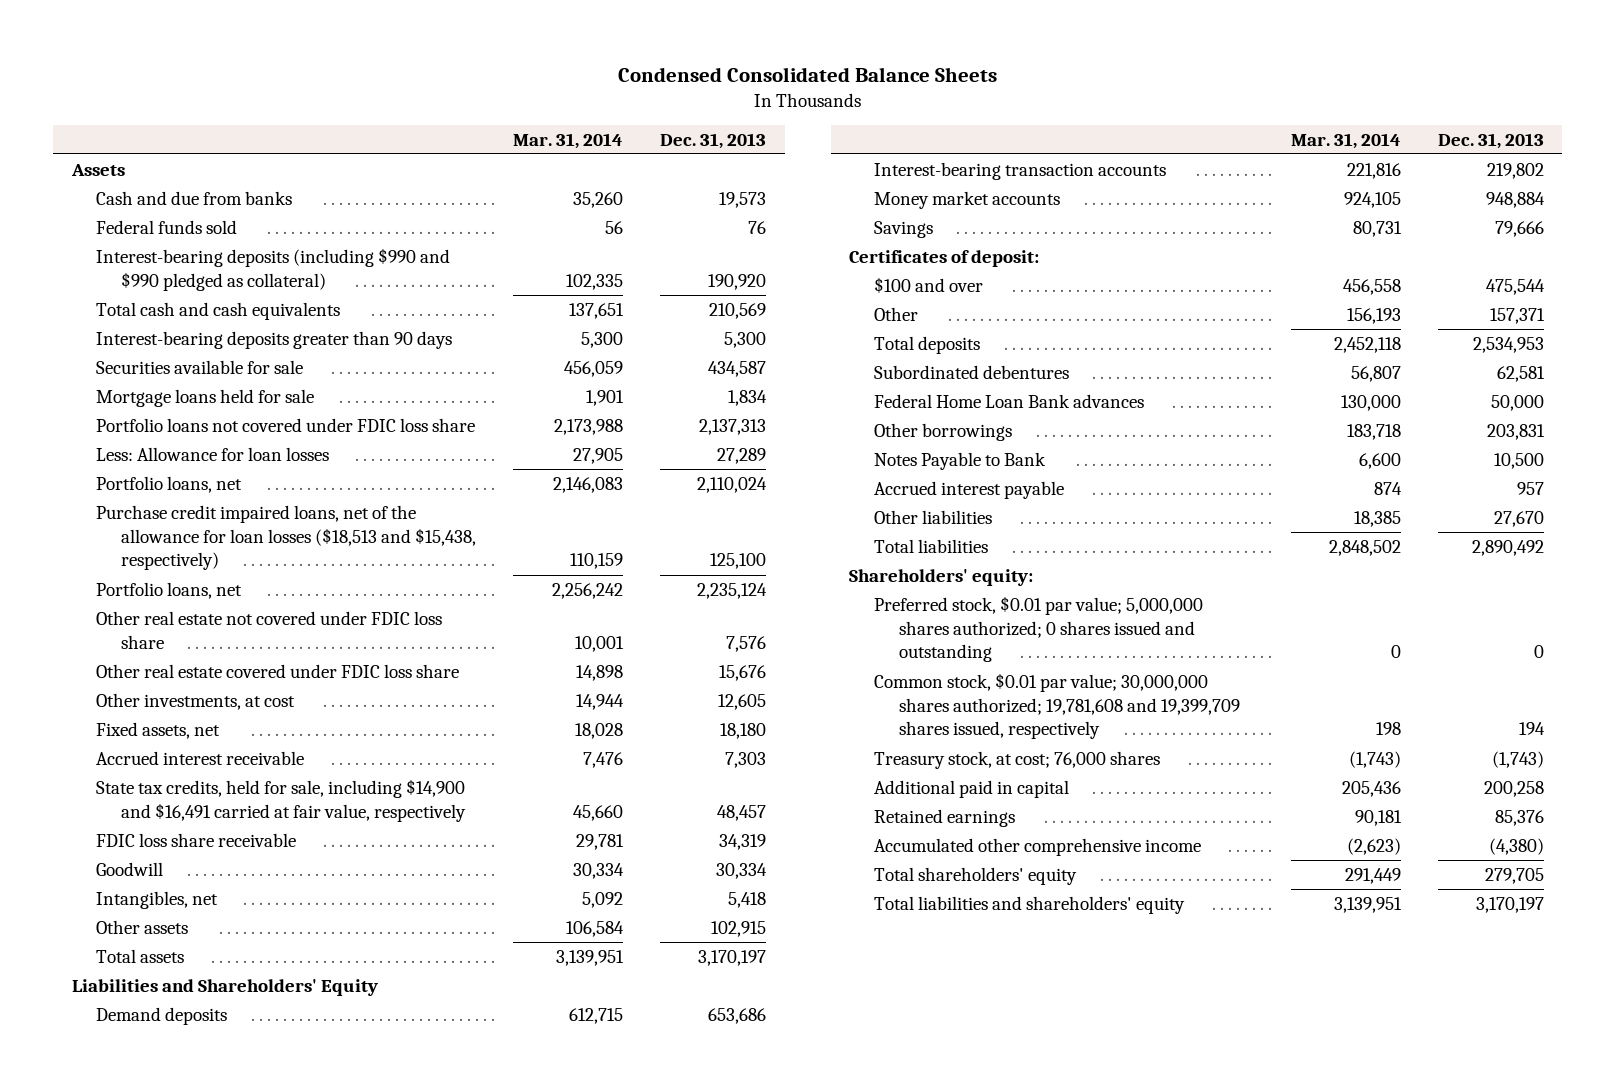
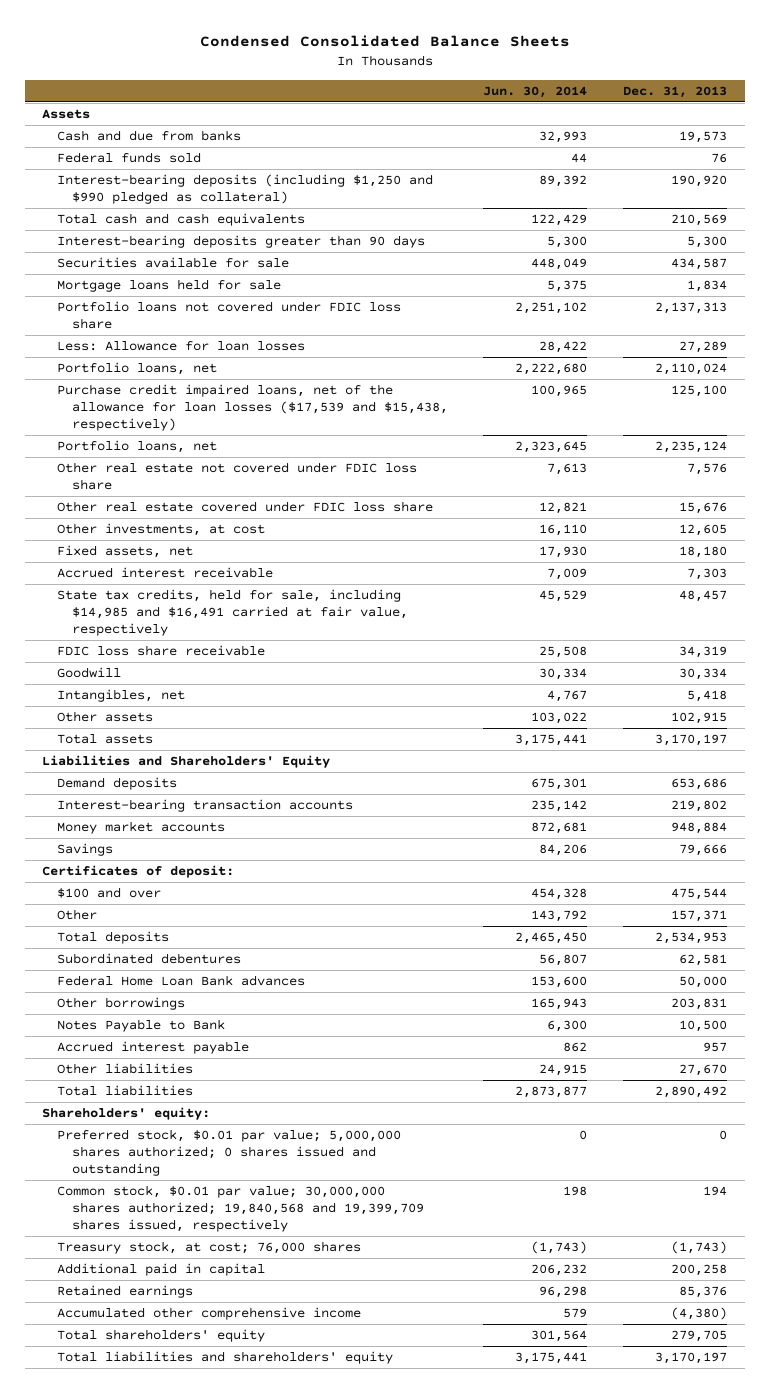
[513,132,624,149] Mar. 31, 2014 -> none
none -> [483,85,588,98] Jun. 30, 2014
[96,247,451,291] Interest-bearing deposits (including $990 and $990 pledged as collateral) -> [56,174,433,205] Interest-bearing deposits (including $1,250 and $990 pledged as collateral)
[96,504,477,571] Purchase credit impaired loans, net of the allowance for loan losses ($18,513 and $15,438, respectively) -> [56,384,448,432] Purchase credit impaired loans, net of the allowance for loan losses ($17,539 and $15,438, respectively)
[96,778,467,822] State tax credits, held for sale, including $14,900 and $16,491 carried at fair value, respectively -> [56,589,408,637] State tax credits, held for sale, including $14,985 and $16,491 carried at fair value, respectively
[874,672,1240,740] Common stock, $0.01 par value; 30,000,000 shares authorized; 19,781,608 and 19,399,709 shares issued, respectively -> [56,1185,424,1233] Common stock, $0.01 par value; 30,000,000 shares authorized; 19,840,568 and 19,399,709 shares issued, respectively

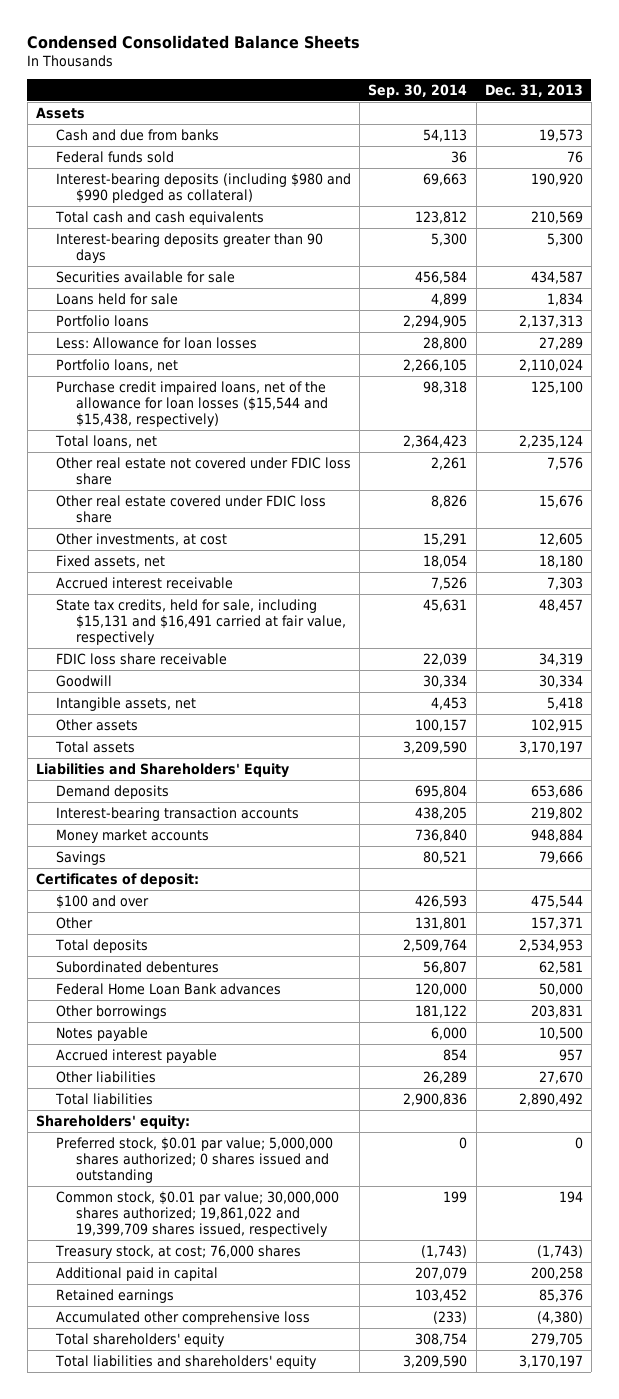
[483,85,588,98] Jun. 30, 2014 -> none
none -> [368,83,468,98] Sep. 30, 2014
[56,174,433,205] Interest-bearing deposits (including $1,250 and $990 pledged as collateral) -> [56,172,352,204] Interest-bearing deposits (including $980 and $990 pledged as collateral)
[56,279,281,293] Mortgage loans held for sale -> [56,292,179,305] Loans held for sale
[56,301,401,330] Portfolio loans not covered under FDIC loss share -> [56,314,150,327] Portfolio loans
[56,384,448,432] Purchase credit impaired loans, net of the allowance for loan losses ($17,539 and $15,438, respectively) -> [56,380,329,428] Purchase credit impaired loans, net of the allowance for loan losses ($15,544 and $15,438, respectively)
[56,440,217,454] Portfolio loans, net -> [55,434,158,448] Total loans, net
[56,589,408,637] State tax credits, held for sale, including $14,985 and $16,491 carried at fair value, respectively -> [56,598,347,646] State tax credits, held for sale, including $15,131 and $16,491 carried at fair value, respectively
[56,689,185,703] Intangibles, net -> [56,696,197,711] Intangible assets, net
[56,1019,225,1033] Notes Payable to Bank -> [56,1026,149,1041] Notes payable
[56,1185,424,1233] Common stock, $0.01 par value; 30,000,000 shares authorized; 19,840,568 and 19,399,709 shares issued, respectively -> [56,1190,340,1238] Common stock, $0.01 par value; 30,000,000 shares authorized; 19,861,022 and 19,399,709 shares issued, respectively
[56,1307,361,1321] Accumulated other comprehensive income -> [56,1310,311,1325] Accumulated other comprehensive loss

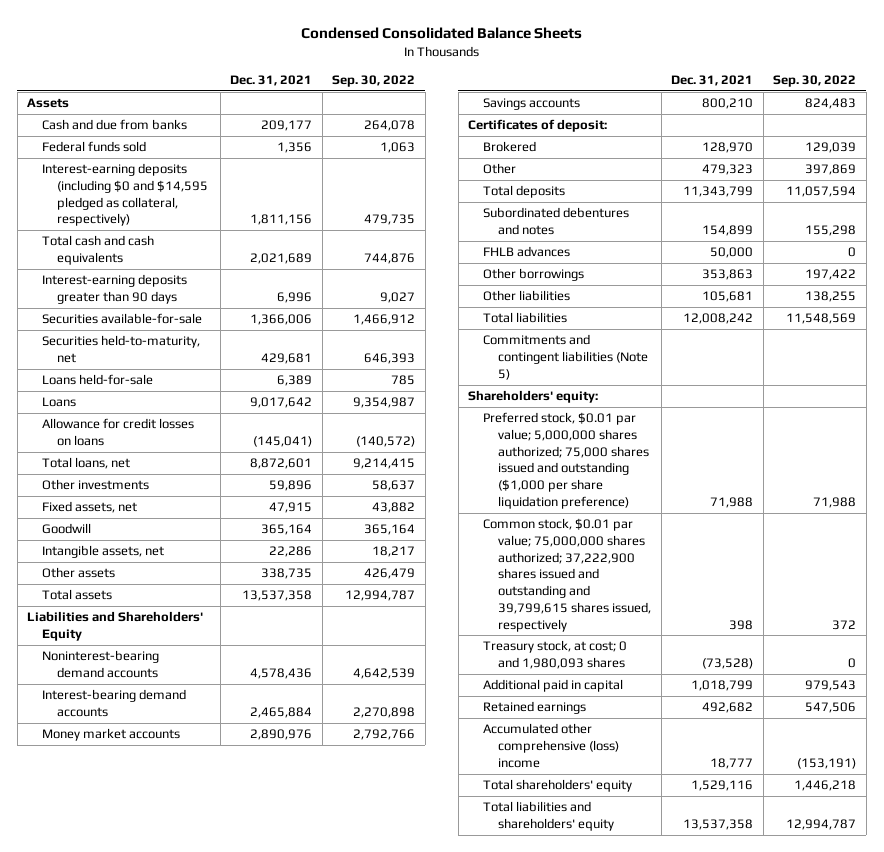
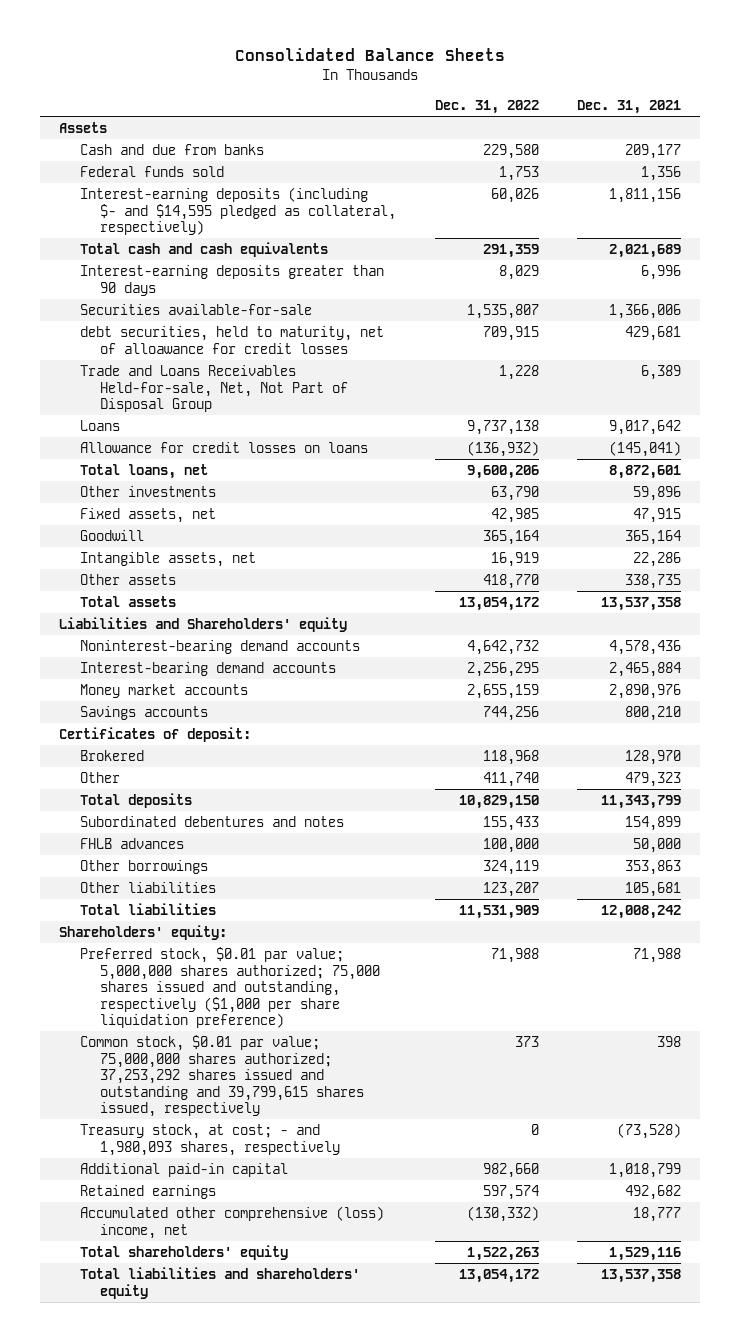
[300,26,582,39] Condensed Consolidated Balance Sheets -> [235,48,506,62] Consolidated Balance Sheets
[332,75,416,88] Sep. 30, 2022 -> none
none -> [434,99,539,114] Dec. 31, 2022
[42,163,209,227] Interest-earning deposits (including $0 and $14,595 pledged as collateral, respectively) -> [79,186,397,236] Interest-earning deposits (including $- and $14,595 pledged as collateral, respectively)
[42,335,201,364] Securities held-to-maturity, net -> [79,325,384,354] debt securities, held to maturity, net of alloawance for credit losses
[42,374,154,386] Loans held-for-sale -> [79,364,349,413] Trade and Loans Receivables Held-for-sale, Net, Not Part of Disposal Group
[27,611,204,642] Liabilities and Shareholders' Equity -> [58,616,347,632] Liabilities and Shareholders' equity
[483,334,649,380] Commitments and contingent liabilities (Note 5) -> none
[483,412,650,509] Preferred stock, $0.01 par value; 5,000,000 shares authorized; 75,000 shares issued and outstanding ($1,000 per share liquidation preference) -> [79,946,381,1029] Preferred stock, $0.01 par value; 5,000,000 shares authorized; 75,000 shares issued and outstanding, respectively ($1,000 per share liquidation preference)
[483,518,652,632] Common stock, $0.01 par value; 75,000,000 shares authorized; 37,222,900 shares issued and outstanding and 39,799,615 shares issued, respectively -> [79,1034,365,1118] Common stock, $0.01 par value; 75,000,000 shares authorized; 37,253,292 shares issued and outstanding and 39,799,615 shares issued, respectively
[483,640,628,670] Treasury stock, at cost; 0 and 1,980,093 shares -> [79,1123,341,1156] Treasury stock, at cost; - and 1,980,093 shares, respectively
[483,679,624,693] Additional paid in capital -> [79,1162,288,1177] Additional paid-in capital
[483,723,620,768] Accumulated other comprehensive (loss) income -> [79,1205,384,1239] Accumulated other comprehensive (loss) income, net

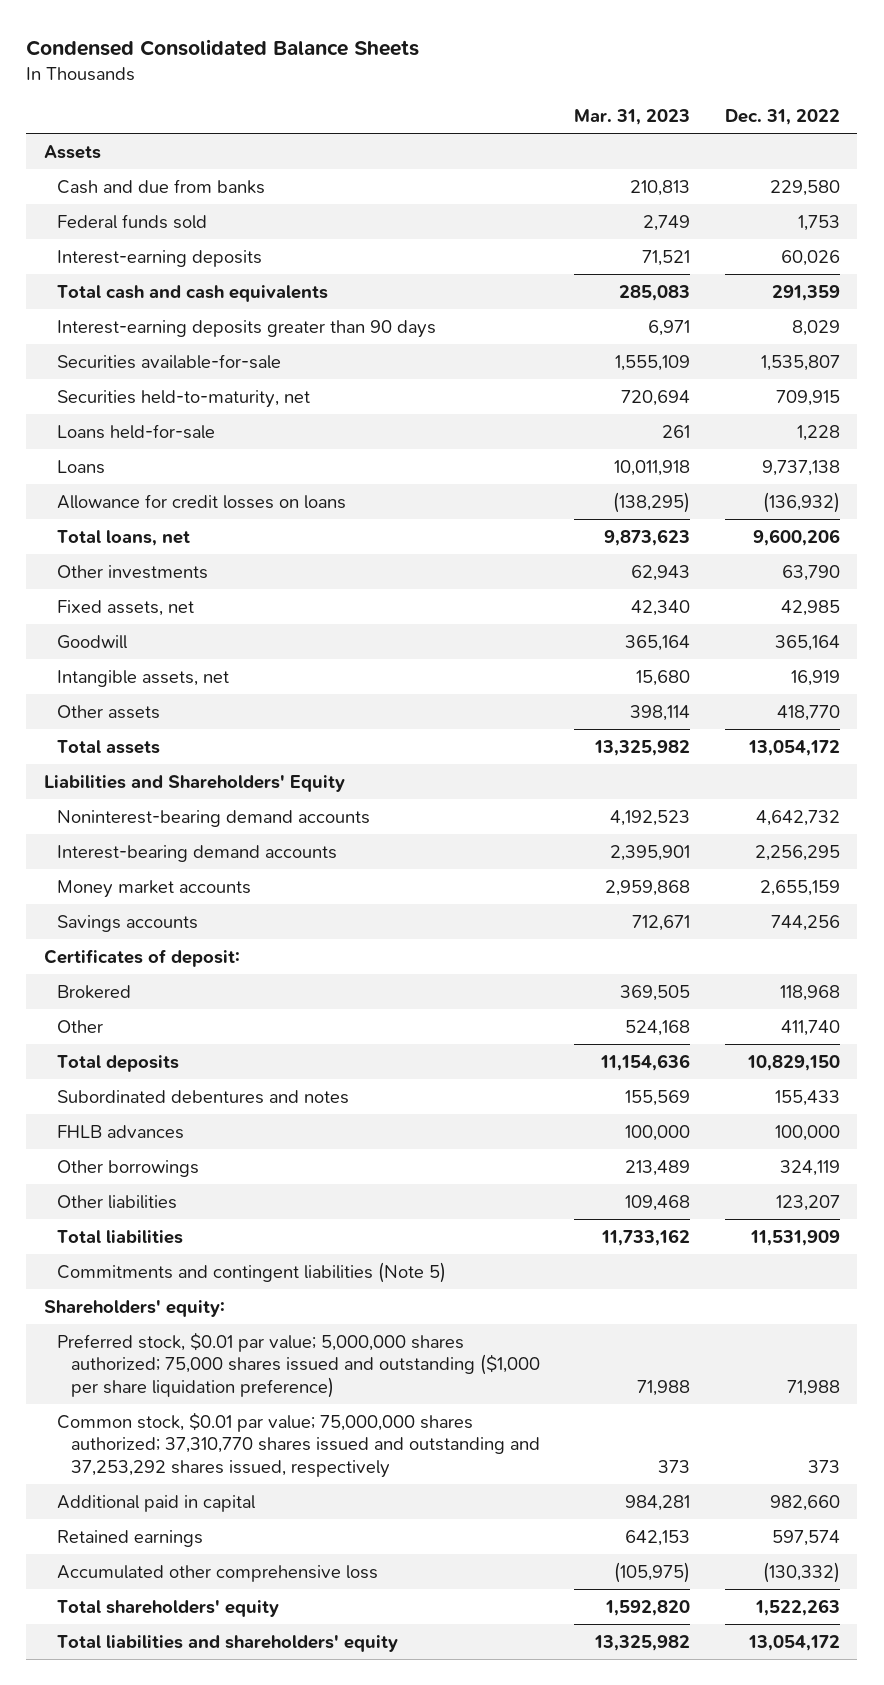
[235,48,506,62] Consolidated Balance Sheets -> [26,38,420,56] Condensed Consolidated Balance Sheets
[577,99,682,114] Dec. 31, 2021 -> none
none -> [574,108,691,125] Mar. 31, 2023
[79,186,397,236] Interest-earning deposits (including $- and $14,595 pledged as collateral, respectively) -> [57,249,263,267] Interest-earning deposits
[79,325,384,354] debt securities, held to maturity, net of alloawance for credit losses -> [57,389,311,408] Securities held-to-maturity, net
[79,364,349,413] Trade and Loans Receivables Held-for-sale, Net, Not Part of Disposal Group -> [57,423,216,439] Loans held-for-sale
[58,616,347,632] Liabilities and Shareholders' equity -> [43,774,345,792] Liabilities and Shareholders' Equity
none -> [57,1261,447,1283] Commitments and contingent liabilities (Note 5)
[79,1123,341,1156] Treasury stock, at cost; - and 1,980,093 shares, respectively -> none
[79,946,381,1029] Preferred stock, $0.01 par value; 5,000,000 shares authorized; 75,000 shares issued and outstanding, respectively ($1,000 per share liquidation preference) -> [57,1331,540,1398] Preferred stock, $0.01 par value; 5,000,000 shares authorized; 75,000 shares issued and outstanding ($1,000 per share liquidation preference)
[79,1034,365,1118] Common stock, $0.01 par value; 75,000,000 shares authorized; 37,253,292 shares issued and outstanding and 39,799,615 shares issued, respectively -> [57,1411,540,1478] Common stock, $0.01 par value; 75,000,000 shares authorized; 37,310,770 shares issued and outstanding and 37,253,292 shares issued, respectively
[79,1162,288,1177] Additional paid-in capital -> [57,1494,256,1512] Additional paid in capital
[79,1205,384,1239] Accumulated other comprehensive (loss) income, net -> [57,1564,379,1582] Accumulated other comprehensive loss

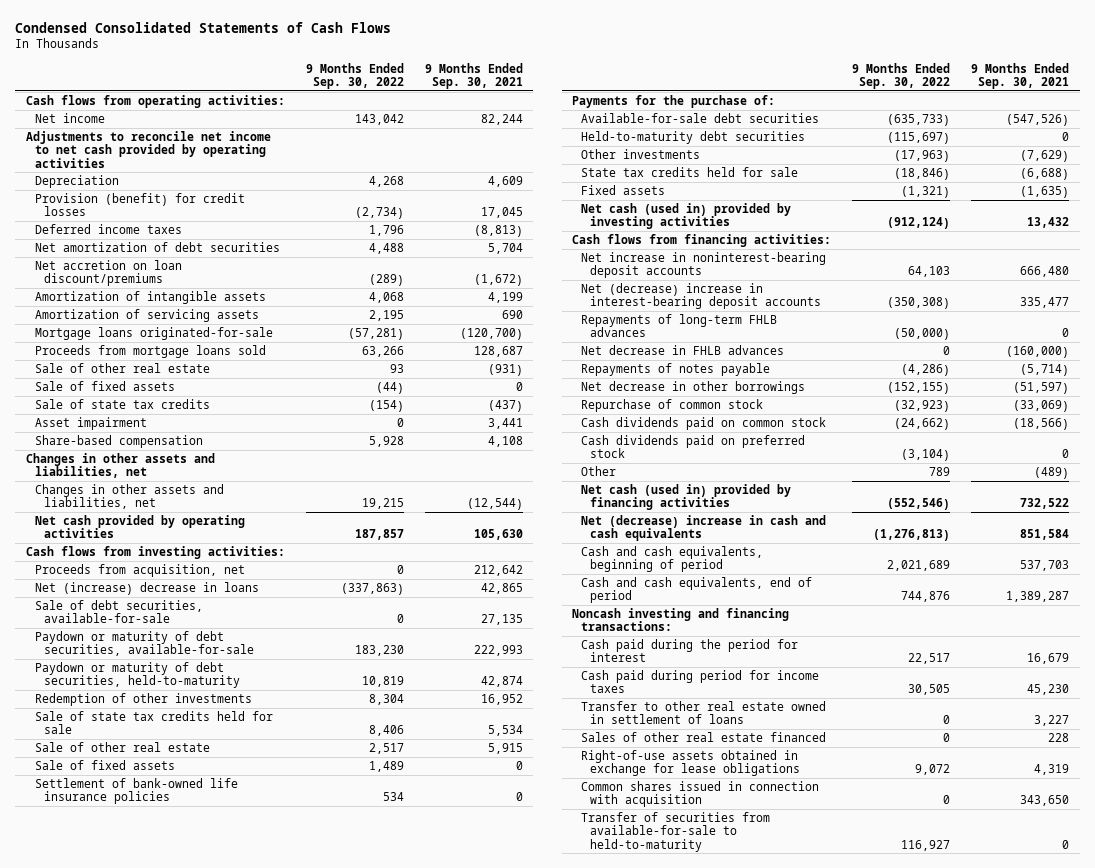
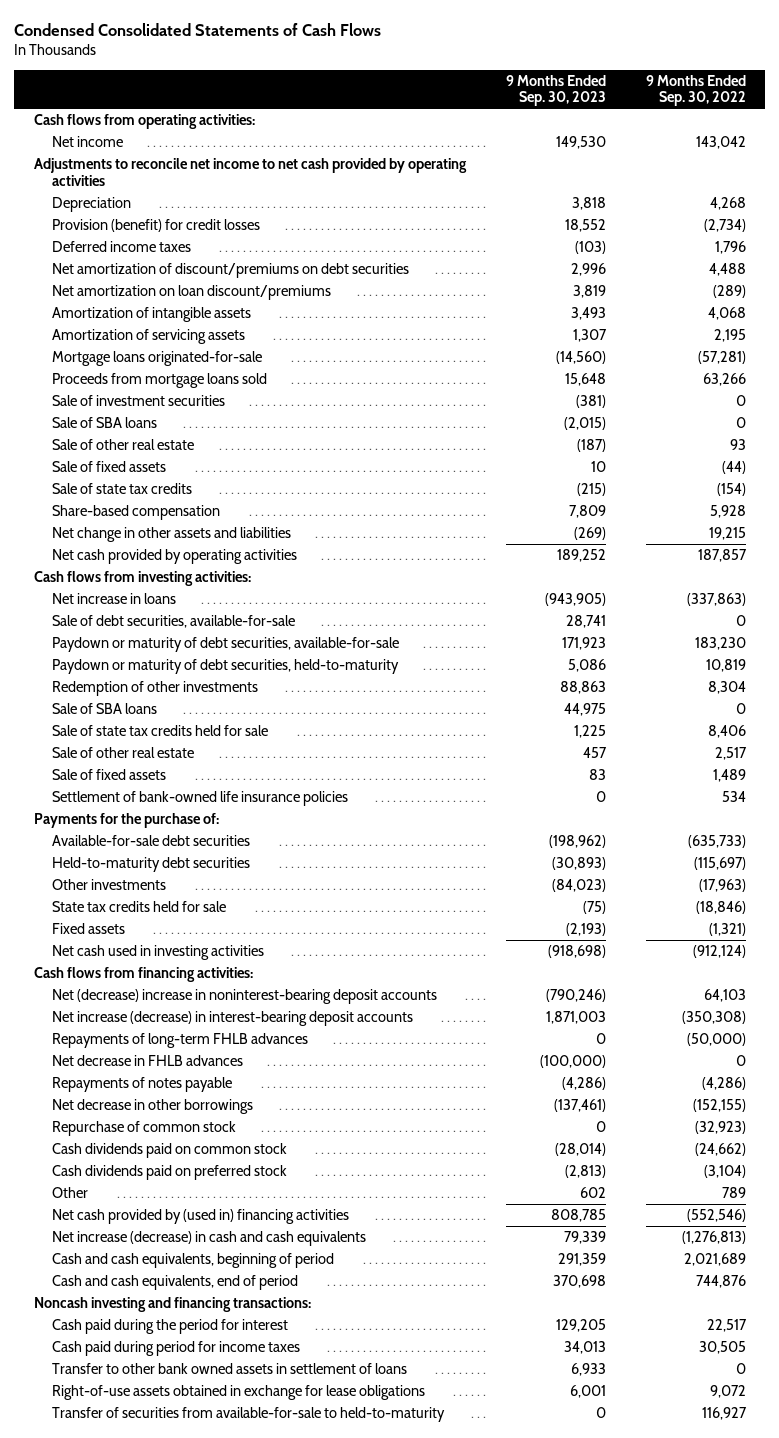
[424,62,523,89] 9 Months Ended Sep. 30, 2021 -> none
none -> [505,74,606,107] 9 Months Ended Sep. 30, 2023
[34,241,280,252] Net amortization of debt securities -> [52,262,410,278] Net amortization of discount/premiums on debt securities
[34,259,182,287] Net accretion on loan discount/premiums -> [52,284,332,300] Net amortization on loan discount/premiums
none -> [52,394,226,406] Sale of investment securities
none -> [52,416,158,428] Sale of SBA loans
[34,416,147,430] Asset impairment -> none
[25,452,215,479] Changes in other assets and liabilities, net -> none
[34,483,224,510] Changes in other assets and liabilities, net -> [52,526,292,542] Net change in other assets and liabilities
[34,563,245,577] Proceeds from acquisition, net -> none
[34,581,259,595] Net (increase) decrease in loans -> [52,592,177,604] Net increase in loans
none -> [52,702,158,714] Sale of SBA loans
[581,202,792,230] Net cash (used in) provided by investing activities -> [52,944,265,960] Net cash used in investing activities
[581,251,827,279] Net increase in noninterest-bearing deposit accounts -> [52,988,438,1004] Net (decrease) increase in noninterest-bearing deposit accounts
[581,282,821,310] Net (decrease) increase in interest-bearing deposit accounts -> [52,1010,414,1026] Net increase (decrease) in interest-bearing deposit accounts
[581,483,792,511] Net cash (used in) provided by financing activities -> [52,1208,350,1224] Net cash provided by (used in) financing activities
[581,514,827,542] Net (decrease) increase in cash and cash equivalents -> [52,1230,367,1246] Net increase (decrease) in cash and cash equivalents
[581,731,827,742] Sales of other real estate financed -> none
[581,700,827,725] Transfer to other real estate owned in settlement of loans -> [52,1362,408,1374] Transfer to other bank owned assets in settlement of loans
[581,780,820,808] Common shares issued in connection with acquisition -> none

